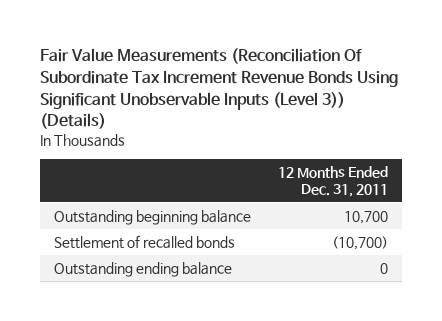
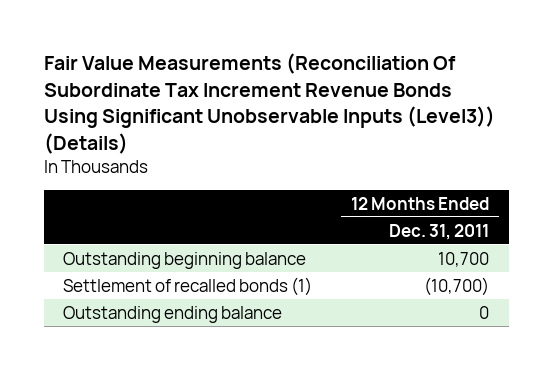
[39,48,398,130] Fair Value Measurements (Reconciliation Of Subordinate Tax Increment Revenue Bonds Using Significant Unobservable Inputs (Level 3)) (Details) -> [43,53,495,154] Fair Value Measurements (Reconciliation Of Subordinate Tax Increment Revenue Bonds Using Significant Unobservable Inputs (Level3)) (Details)
[53,235,235,250] Settlement of recalled bonds -> [63,276,313,296] Settlement of recalled bonds (1)

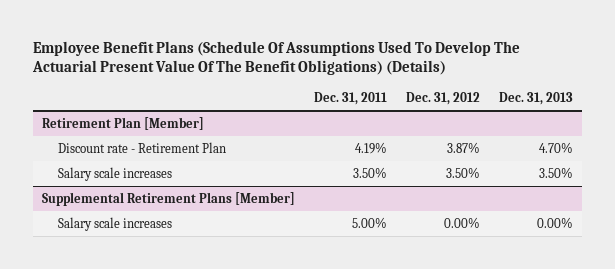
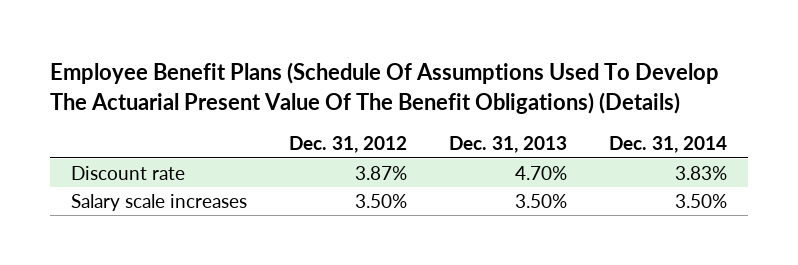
[314,92,388,106] Dec. 31, 2011 -> none
none -> [608,136,727,154] Dec. 31, 2014
[42,117,205,131] Retirement Plan [Member] -> none
[58,142,227,154] Discount rate - Retirement Plan -> [71,166,186,181] Discount rate
[42,192,296,207] Supplemental Retirement Plans [Member] -> none
[58,217,173,232] Salary scale increases -> none

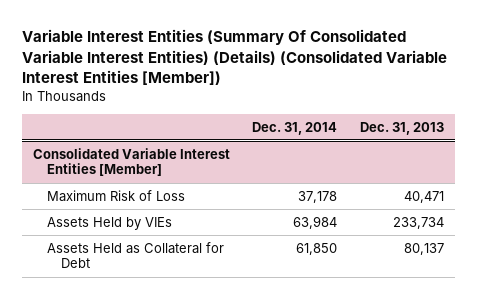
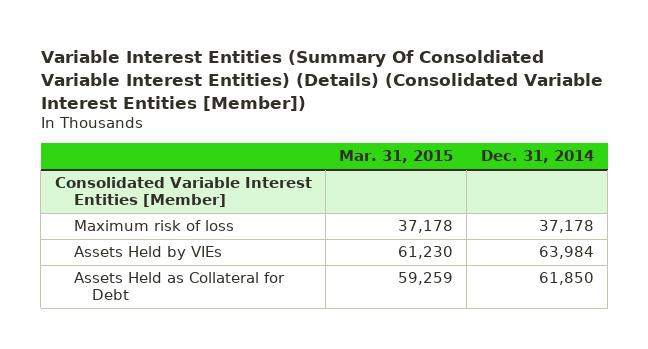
[22,29,448,86] Variable Interest Entities (Summary Of Consolidated Variable Interest Entities) (Details) (Consolidated Variable Interest Entities [Member]) -> [40,50,603,111] Variable Interest Entities (Summary Of Consoldiated Variable Interest Entities) (Details) (Consolidated Variable Interest Entities [Member])
[359,121,444,135] Dec. 31, 2013 -> none
none -> [339,150,454,164] Mar. 31, 2015
[46,189,185,202] Maximum Risk of Loss -> [73,220,234,232] Maximum risk of loss

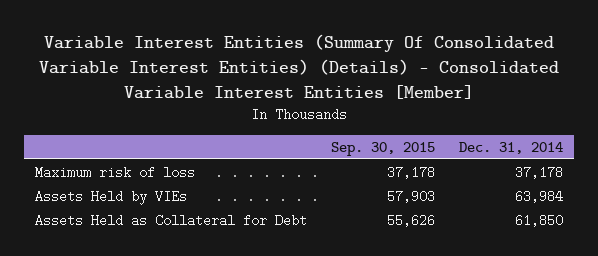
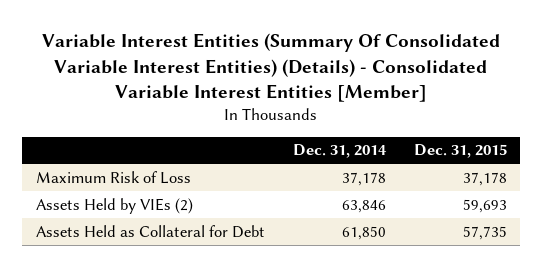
[330,141,435,156] Sep. 30, 2015 -> none
none -> [413,144,507,159] Dec. 31, 2015
[35,165,196,179] Maximum risk of loss -> [35,170,191,184] Maximum Risk of Loss
[35,189,188,205] Assets Held by VIEs -> [35,197,193,214] Assets Held by VIEs (2)
[514,189,563,203] 63,984 -> [341,199,386,213] 63,846

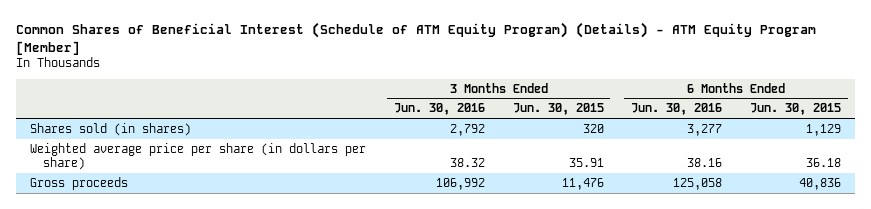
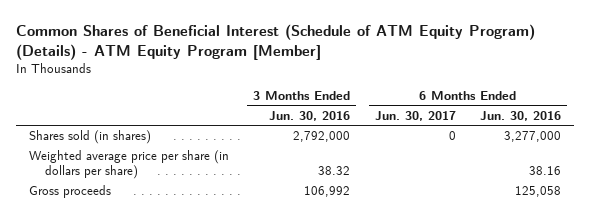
[512,103,604,116] Jun. 30, 2015 -> none
[750,103,842,116] Jun. 30, 2015 -> none
none -> [374,111,456,122] Jun. 30, 2017
[449,123,485,136] 2,792 -> [293,131,351,143] 2,792,000
[687,123,723,136] 3,277 -> [504,131,562,143] 3,277,000

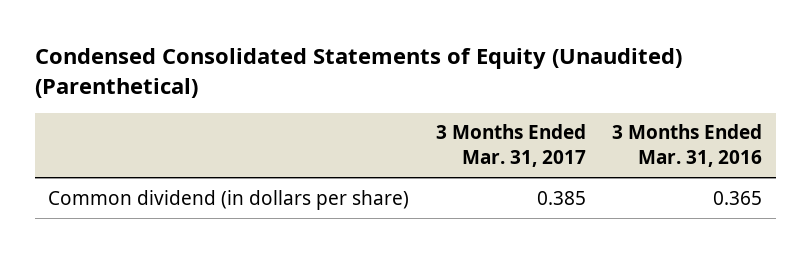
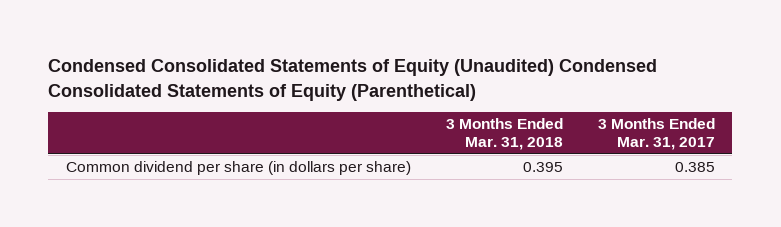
[34,48,682,98] Condensed Consolidated Statements of Equity (Unaudited) (Parenthetical) -> [48,59,658,101] Condensed Consolidated Statements of Equity (Unaudited) Condensed Consolidated Statements of Equity (Parenthetical)
[612,124,763,168] 3 Months Ended Mar. 31, 2016 -> none
none -> [445,118,563,151] 3 Months Ended Mar. 31, 2018
[48,189,410,210] Common dividend (in dollars per share) -> [65,161,411,176] Common dividend per share (in dollars per share)

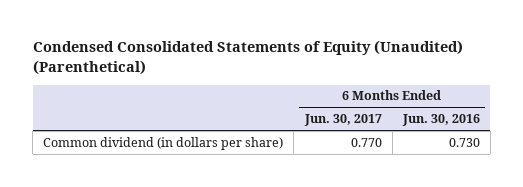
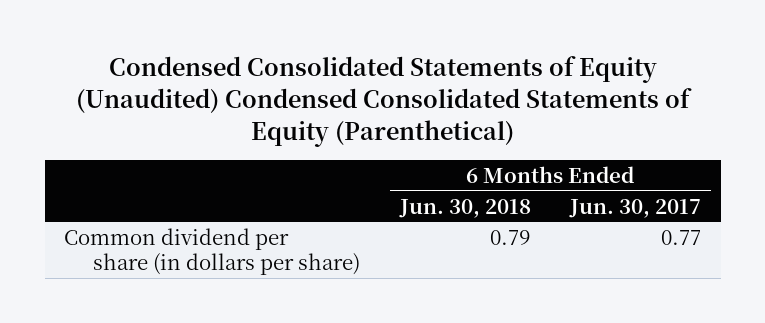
[32,40,463,75] Condensed Consolidated Statements of Equity (Unaudited) (Parenthetical) -> [75,56,692,147] Condensed Consolidated Statements of Equity (Unaudited) Condensed Consolidated Statements of Equity (Parenthetical)
[401,114,480,127] Jun. 30, 2016 -> none
none -> [398,198,531,218] Jun. 30, 2018
[43,136,284,150] Common dividend (in dollars per share) -> [64,227,361,275] Common dividend per share (in dollars per share)
[350,137,382,147] 0.770 -> [661,229,702,245] 0.77

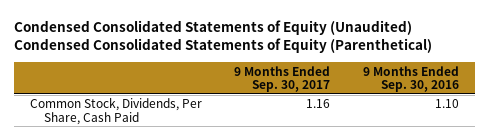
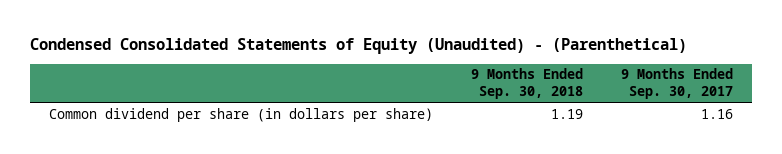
[13,20,432,54] Condensed Consolidated Statements of Equity (Unaudited) Condensed Consolidated Statements of Equity (Parenthetical) -> [29,38,687,55] Condensed Consolidated Statements of Equity (Unaudited) - (Parenthetical)
[362,65,459,93] 9 Months Ended Sep. 30, 2016 -> none
none -> [470,68,583,100] 9 Months Ended Sep. 30, 2018
[30,97,203,125] Common Stock, Dividends, Per Share, Cash Paid -> [48,107,433,122] Common dividend per share (in dollars per share)

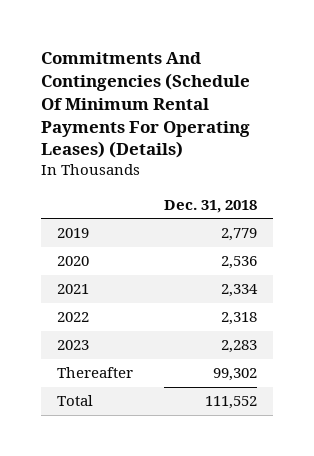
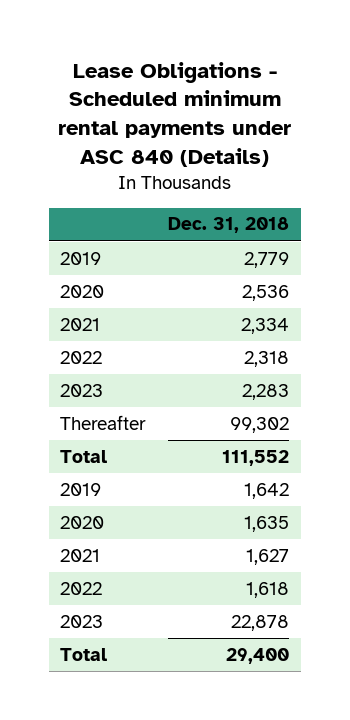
[40,51,250,159] Commitments And Contingencies (Schedule Of Minimum Rental Payments For Operating Leases) (Details) -> [57,61,291,168] Lease Obligations - Scheduled minimum rental payments under ASC 840 (Details)
none -> [60,482,102,496] 2019
none -> [60,515,105,529] 2020
none -> [60,548,101,562] 2021
none -> [60,581,103,595] 2022
none -> [60,614,104,628] 2023
none -> [60,647,108,661] Total

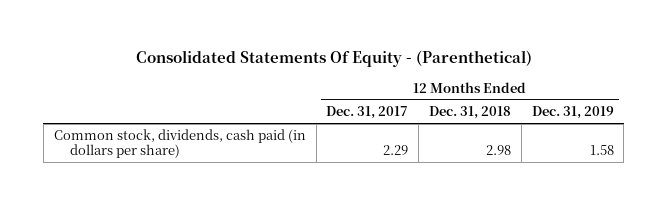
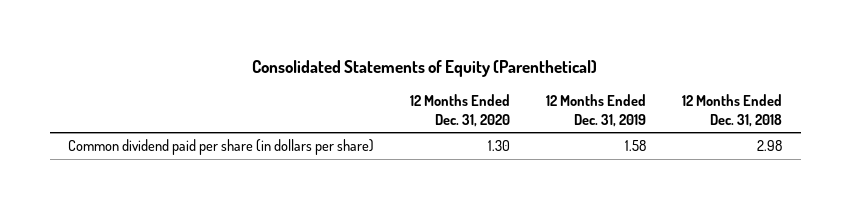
[135,50,532,68] Consolidated Statements Of Equity - (Parenthetical) -> [252,59,598,77] Consolidated Statements of Equity (Parenthetical)
[326,106,409,120] Dec. 31, 2017 -> none
none -> [410,93,511,127] 12 Months Ended Dec. 31, 2020
[53,129,306,159] Common stock, dividends, cash paid (in dollars per share) -> [68,139,375,156] Common dividend paid per share (in dollars per share)

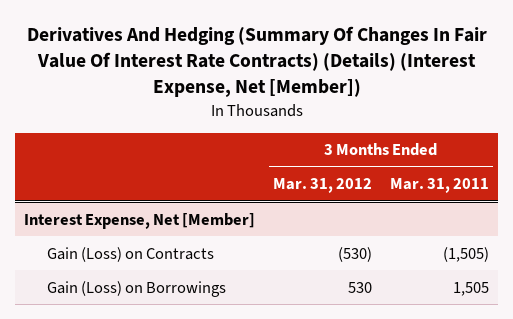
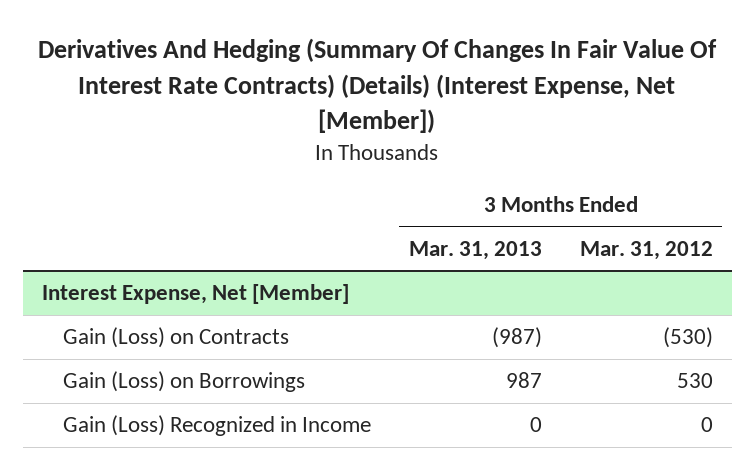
[389,178,489,194] Mar. 31, 2011 -> none
none -> [408,240,542,260] Mar. 31, 2013
none -> [62,415,371,437] Gain (Loss) Recognized in Income

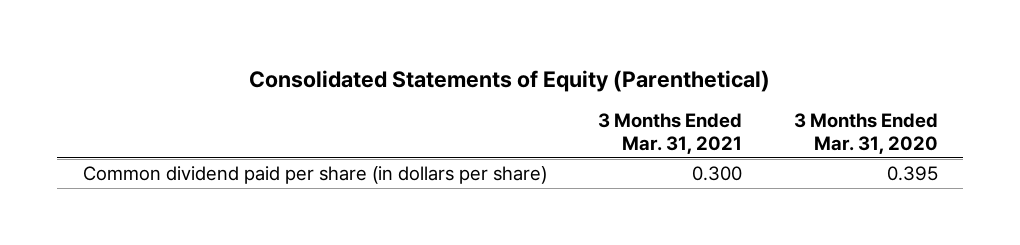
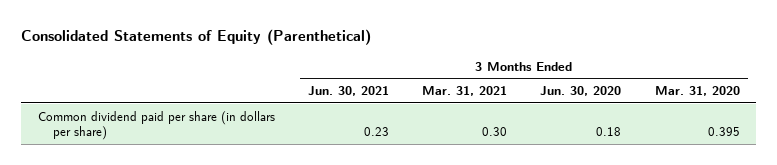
none -> [308,86,390,97] Jun. 30, 2021
none -> [540,86,622,97] Jun. 30, 2020
[692,166,743,182] 0.300 -> [482,127,508,137] 0.30

